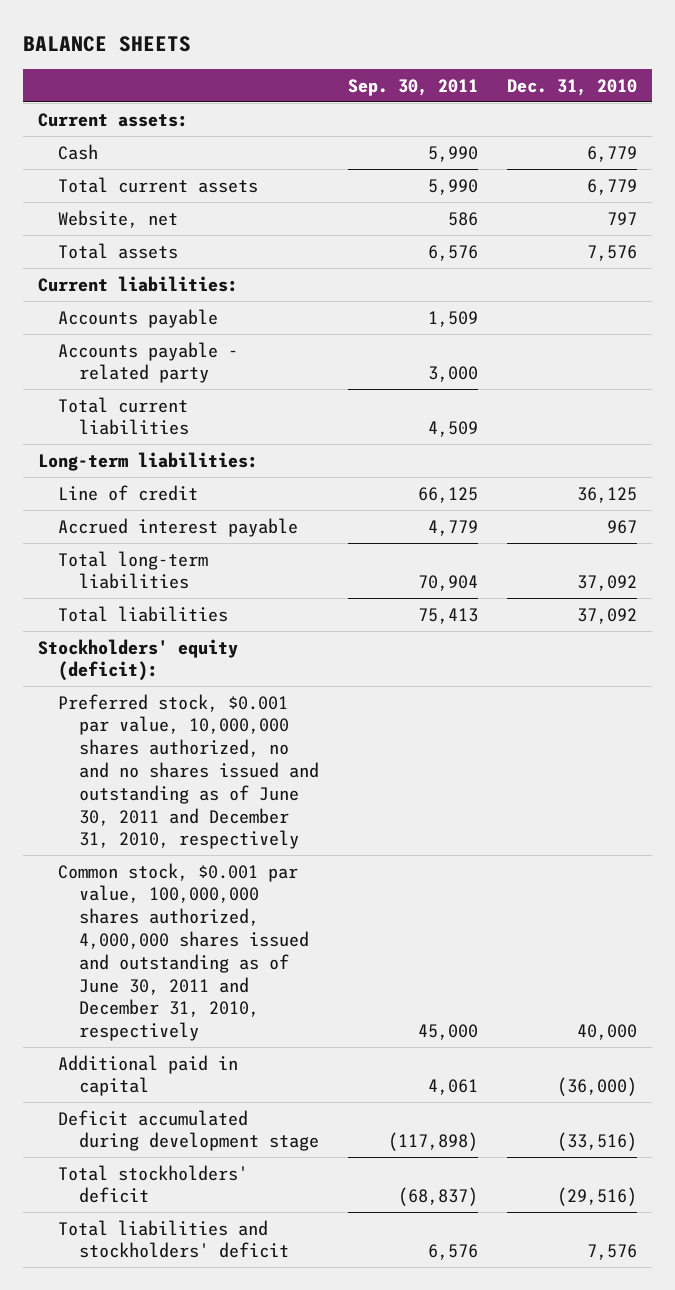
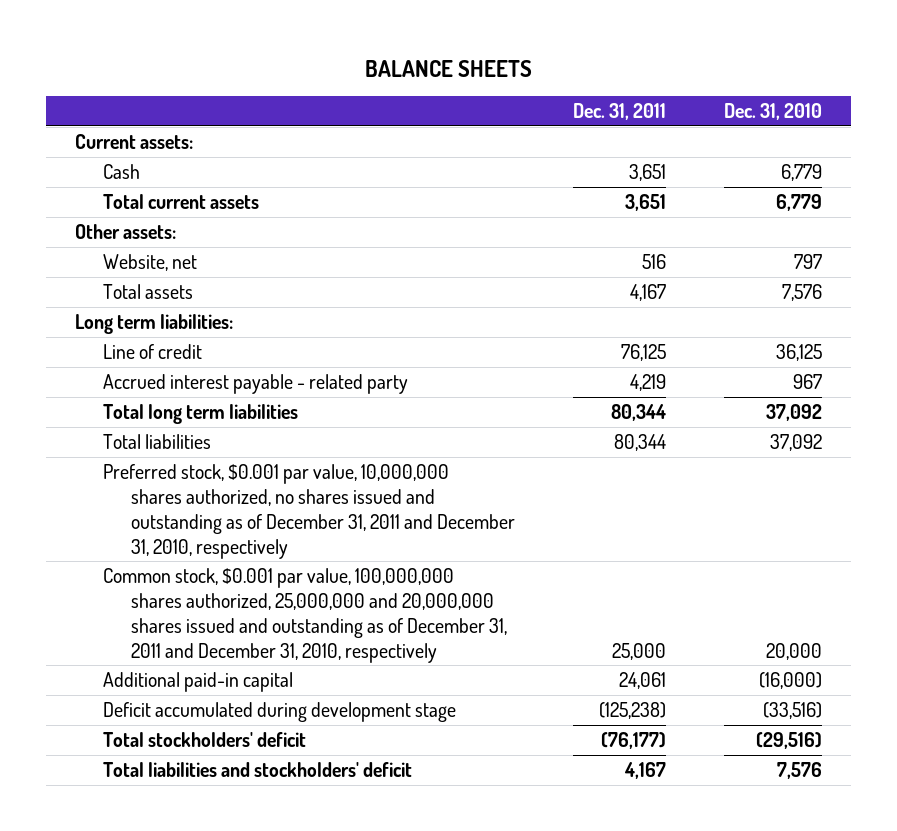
[347,78,478,96] Sep. 30, 2011 -> none
none -> [573,102,667,120] Dec. 31, 2011
none -> [75,223,177,239] Other assets:
[37,275,238,292] Current liabilities: -> none
[58,308,219,328] Accounts payable -> none
[58,341,239,384] Accounts payable - related party -> none
[58,396,189,436] Total current liabilities -> none
[37,451,258,471] Long-term liabilities: -> [75,313,234,334] Long term liabilities:
[58,517,299,537] Accrued interest payable -> [103,373,409,394] Accrued interest payable - related party
[58,550,209,590] Total long-term liabilities -> [103,403,299,424] Total long term liabilities
[37,638,238,682] Stockholders' equity (deficit): -> none
[58,693,319,850] Preferred stock, $0.001 par value, 10,000,000 shares authorized, no and no shares issued and outstanding as of June 30, 2011 and December 31, 2010, respectively -> [103,463,516,559] Preferred stock, $0.001 par value, 10,000,000 shares authorized, no shares issued and outstanding as of December 31, 2011 and December 31, 2010, respectively
[58,862,309,1042] Common stock, $0.001 par value, 100,000,000 shares authorized, 4,000,000 shares issued and outstanding as of June 30, 2011 and December 31, 2010, respectively -> [103,567,508,663] Common stock, $0.001 par value, 100,000,000 shares authorized, 25,000,000 and 20,000,000 shares issued and outstanding as of December 31, 2011 and December 31, 2010, respectively
[576,1024,637,1041] 40,000 -> [765,642,822,660] 20,000
[58,1054,239,1097] Additional paid in capital -> [103,671,294,692] Additional paid-in capital
[556,1077,637,1097] (36,000) -> [758,671,822,689] (16,000)

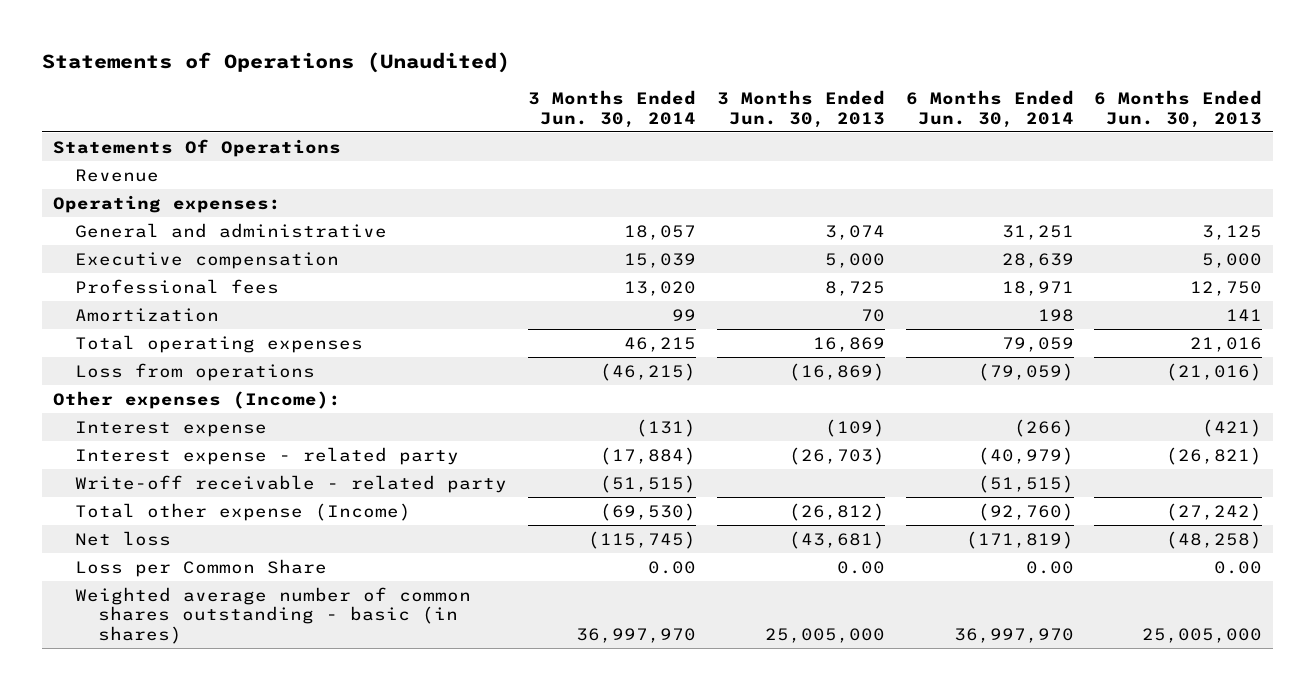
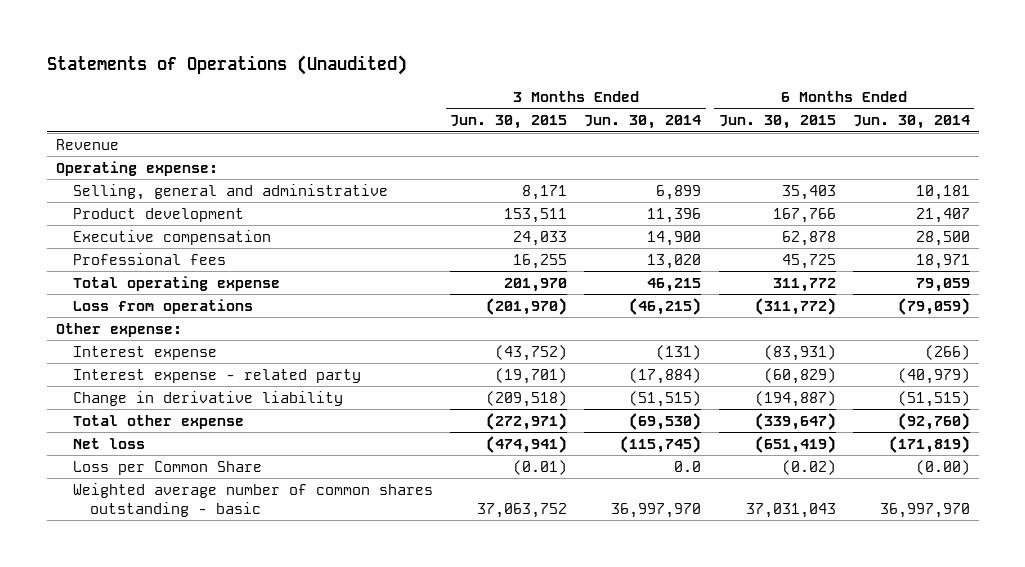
[716,90,885,128] 3 Months Ended Jun. 30, 2013 -> none
[1094,90,1263,128] 6 Months Ended Jun. 30, 2013 -> none
none -> [449,115,567,130] Jun. 30, 2015
none -> [718,115,836,130] Jun. 30, 2015
[52,138,341,157] Statements Of Operations -> none
[52,194,281,213] Operating expenses: -> [55,160,218,176] Operating expense:
[75,222,388,238] General and administrative -> [72,183,388,200] Selling, general and administrative
[623,224,696,240] 18,057 -> [656,184,702,200] 6,899
[1001,224,1074,240] 31,251 -> [915,184,970,200] 10,181
none -> [72,207,244,222] Product development
[623,252,696,268] 15,039 -> [647,230,702,246] 14,900
[1001,252,1074,268] 28,639 -> [915,230,970,246] 28,500
[75,307,220,322] Amortization -> none
[75,334,364,353] Total operating expenses -> [72,275,280,291] Total operating expense
[52,390,341,409] Other expenses (Income): -> [55,322,182,337] Other expense:
[75,474,508,493] Write-off receivable - related party -> [72,390,343,406] Change in derivative liability
[75,502,412,521] Total other expense (Income) -> [72,414,244,429] Total other expense
[647,560,696,574] 0.00 -> [674,460,702,472] 0.0
[1025,560,1074,574] 0.00 -> [915,459,970,475] (0.00)
[75,586,472,645] Weighted average number of common shares outstanding - basic (in shares) -> [72,482,433,517] Weighted average number of common shares outstanding - basic

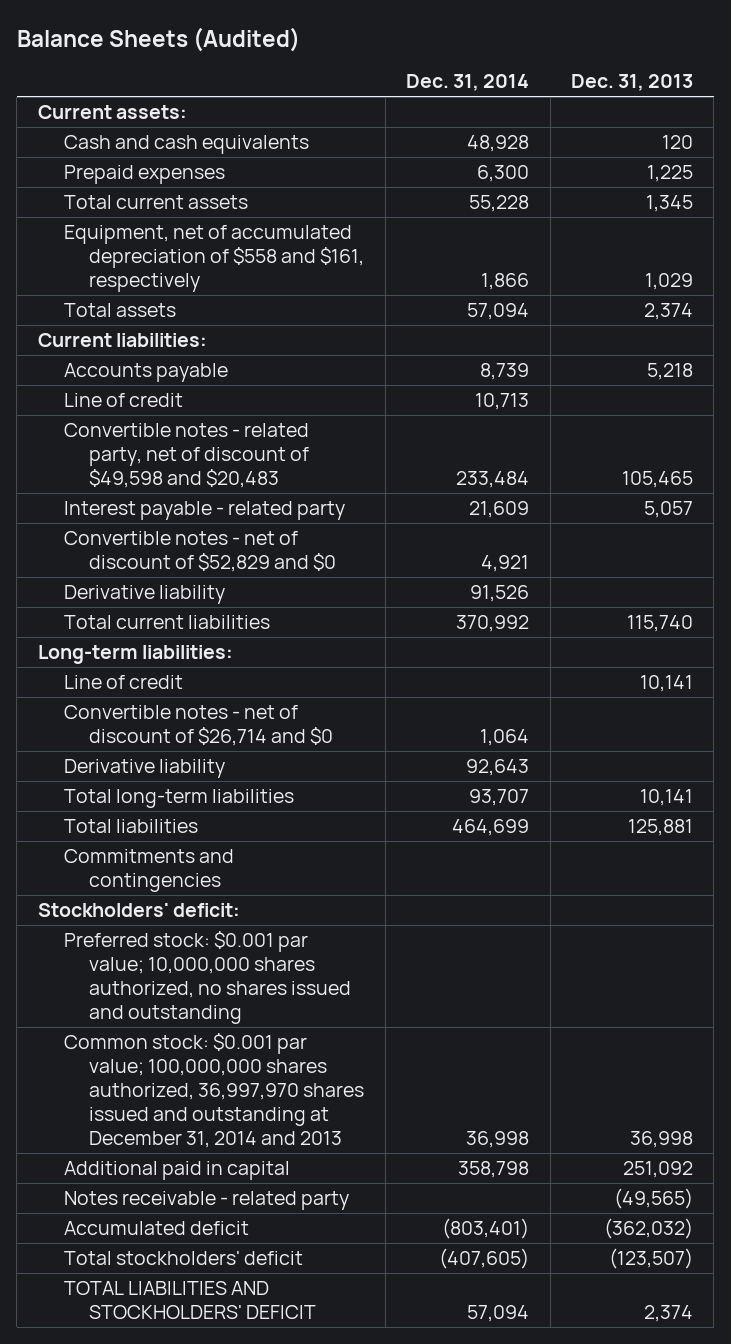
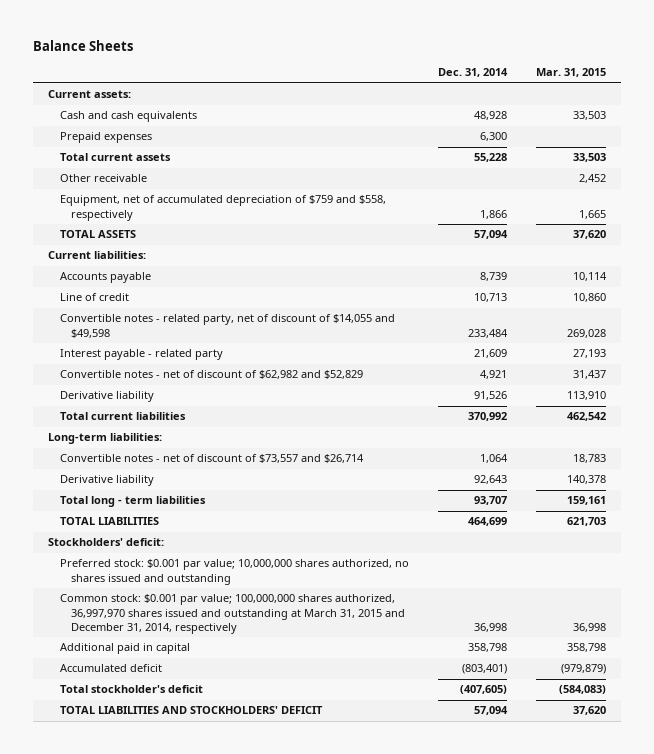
[16,27,300,53] Balance Sheets (Audited) -> [33,39,134,51] Balance Sheets
[571,74,694,92] Dec. 31, 2013 -> none
none -> [536,68,607,78] Mar. 31, 2015
none -> [59,174,147,183] Other receivable
[63,224,365,293] Equipment, net of accumulated depreciation of $558 and $161, respectively -> [59,195,386,221] Equipment, net of accumulated depreciation of $759 and $558, respectively
[63,302,176,317] Total assets -> [59,230,136,239] TOTAL ASSETS
[63,422,310,489] Convertible notes - related party, net of discount of $49,598 and $20,483 -> [59,314,395,338] Convertible notes - related party, net of discount of $14,055 and $49,598
[63,530,337,573] Convertible notes - net of discount of $52,829 and $0 -> [59,370,363,380] Convertible notes - net of discount of $62,982 and $52,829
[63,674,183,689] Line of credit -> none
[63,704,334,747] Convertible notes - net of discount of $26,714 and $0 -> [59,454,364,464] Convertible notes - net of discount of $73,557 and $26,714
[63,848,234,893] Commitments and contingencies -> none
[63,788,294,808] Total long-term liabilities -> [59,496,206,508] Total long - term liabilities
[63,818,198,833] Total liabilities -> [59,517,159,526] TOTAL LIABILITIES
[63,1032,365,1149] Common stock: $0.001 par value; 100,000,000 shares authorized, 36,997,970 shares issued and outstanding at December 31, 2014 and 2013 -> [59,594,406,635] Common stock: $0.001 par value; 100,000,000 shares authorized, 36,997,970 shares issued and outstanding at March 31, 2015 and December 31, 2014, respectively
[63,1190,349,1210] Notes receivable - related party -> none
[63,1250,303,1265] Total stockholders' deficit -> [59,685,203,694] Total stockholder's deficit

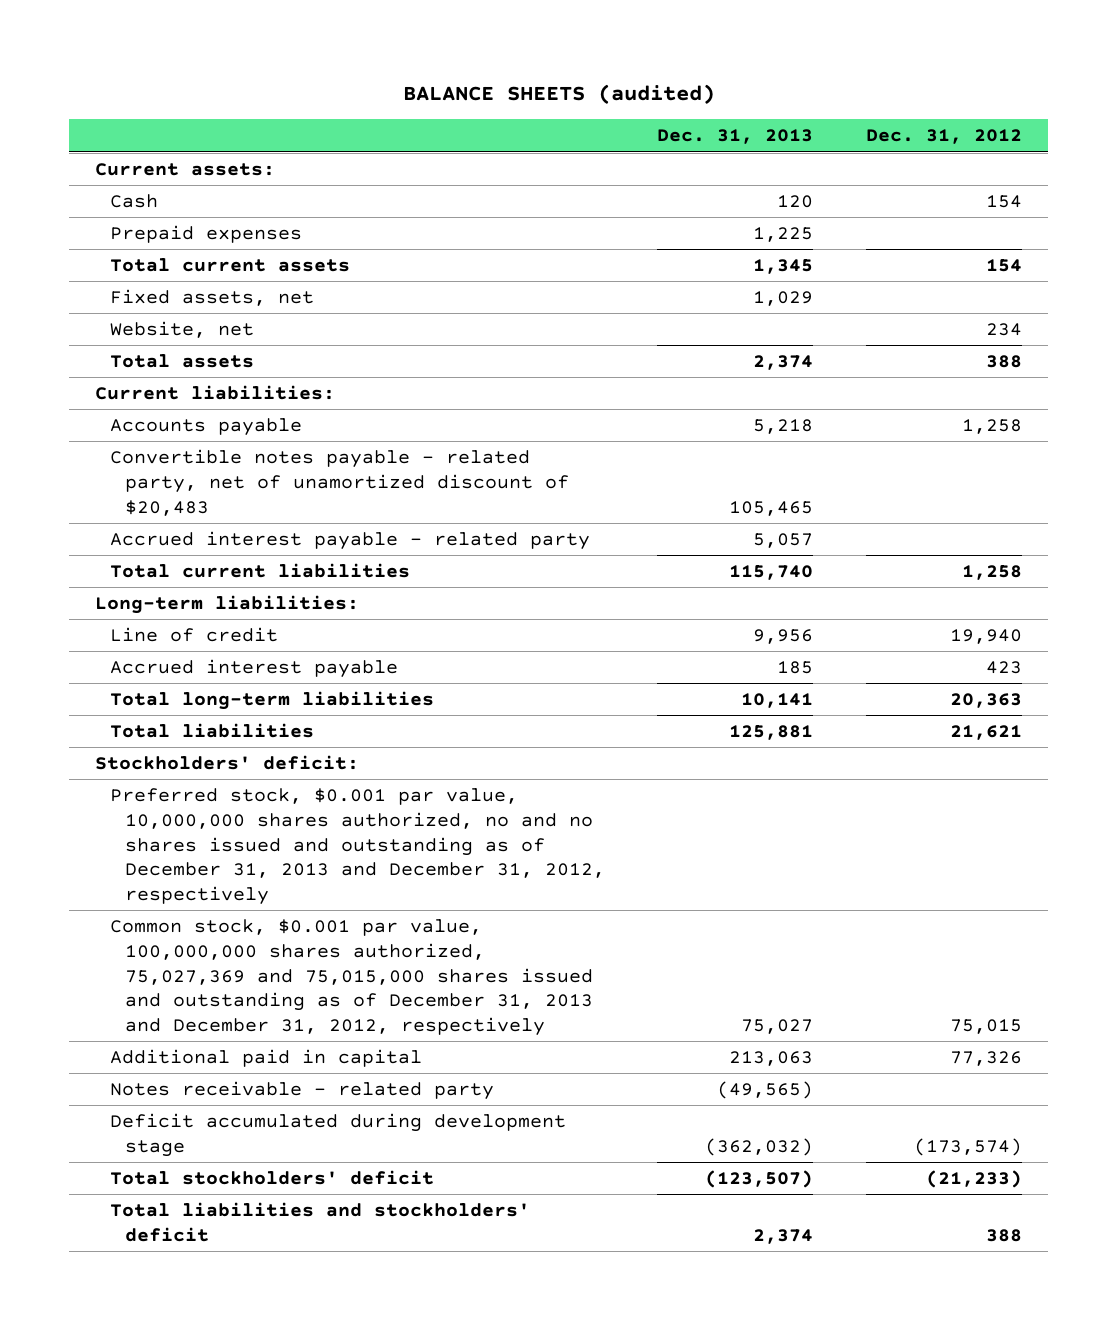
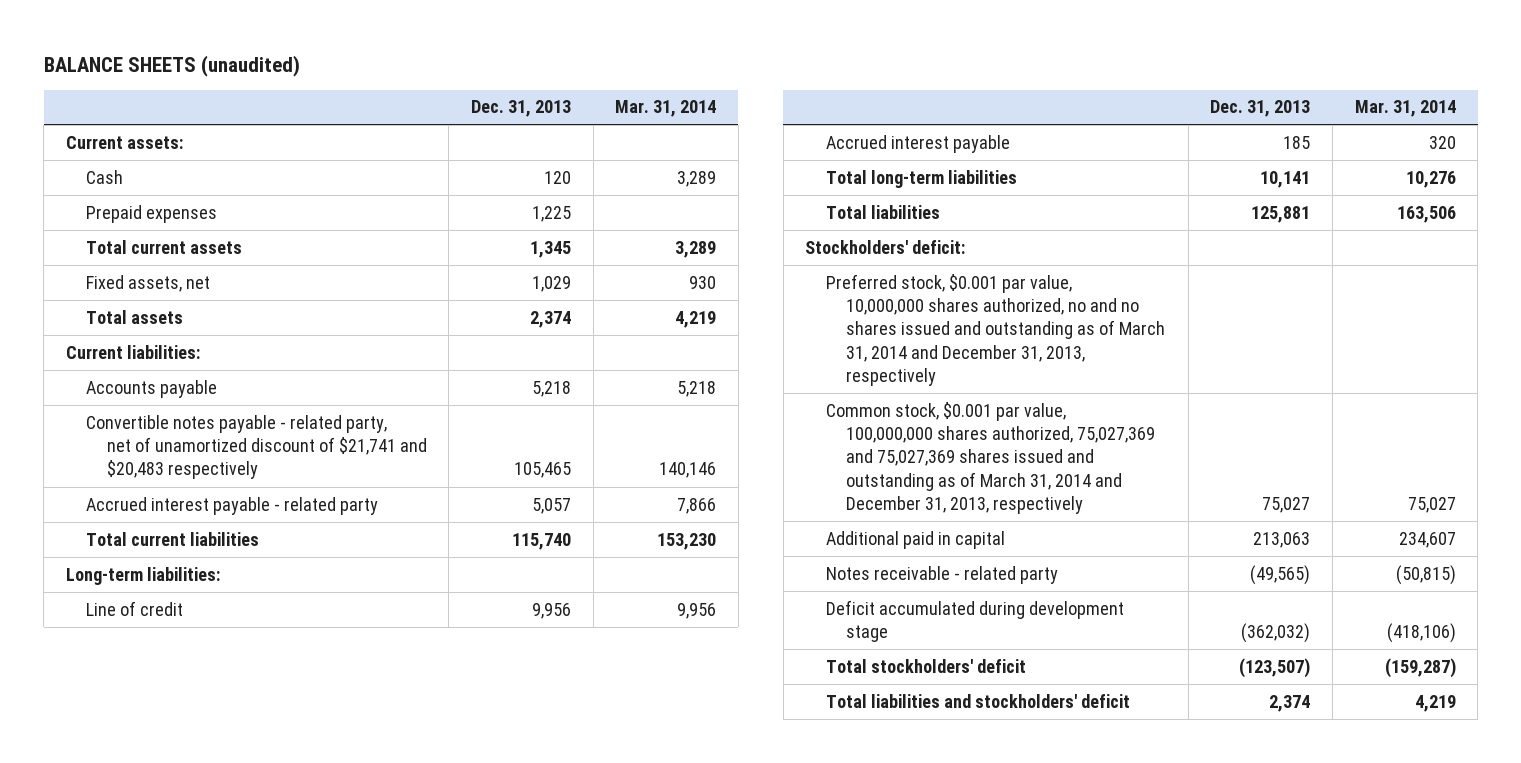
[402,83,715,104] BALANCE SHEETS (audited) -> [43,54,300,77] BALANCE SHEETS (unaudited)
[865,129,1022,145] Dec. 31, 2012 -> none
none -> [615,100,717,118] Mar. 31, 2014
[110,320,255,338] Website, net -> none
[110,448,570,516] Convertible notes payable - related party, net of unamortized discount of $20,483 -> [86,414,427,480] Convertible notes payable - related party, net of unamortized discount of $21,741 and $20,483 respectively
[110,787,606,906] Preferred stock, $0.001 par value, 10,000,000 shares authorized, no and no shares issued and outstanding as of December 31, 2013 and December 31, 2012, respectively -> [825,273,1166,387] Preferred stock, $0.001 par value, 10,000,000 shares authorized, no and no shares issued and outstanding as of March 31, 2014 and December 31, 2013, respectively
[110,918,594,1037] Common stock, $0.001 par value, 100,000,000 shares authorized, 75,027,369 and 75,015,000 shares issued and outstanding as of December 31, 2013 and December 31, 2012, respectively -> [825,401,1156,515] Common stock, $0.001 par value, 100,000,000 shares authorized, 75,027,369 and 75,027,369 shares issued and outstanding as of March 31, 2014 and December 31, 2013, respectively

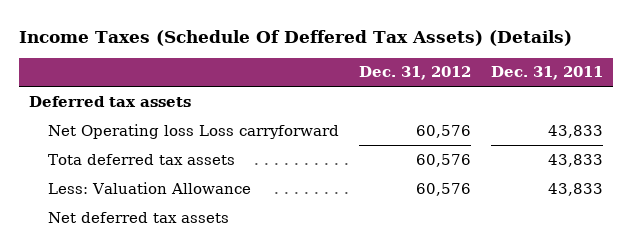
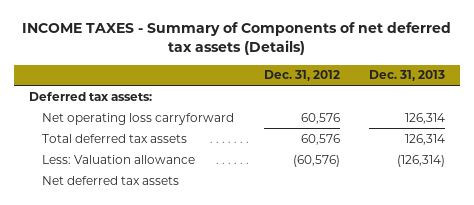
[19,29,573,46] Income Taxes (Schedule Of Deffered Tax Assets) (Details) -> [22,22,452,56] INCOME TAXES - Summary of Components of net deferred tax assets (Details)
[491,66,604,81] Dec. 31, 2011 -> none
none -> [369,70,446,82] Dec. 31, 2013
[29,95,192,107] Deferred tax assets -> [29,91,153,101] Deferred tax assets:
[47,123,339,139] Net Operating loss Loss carryforward -> [42,112,235,125] Net operating loss carryforward
[47,153,235,165] Tota deferred tax assets -> [42,133,188,143] Total deferred tax assets
[47,181,251,194] Less: Valuation Allowance -> [42,154,196,164] Less: Valuation allowance
[415,182,471,196] 60,576 -> [292,154,340,167] (60,576)

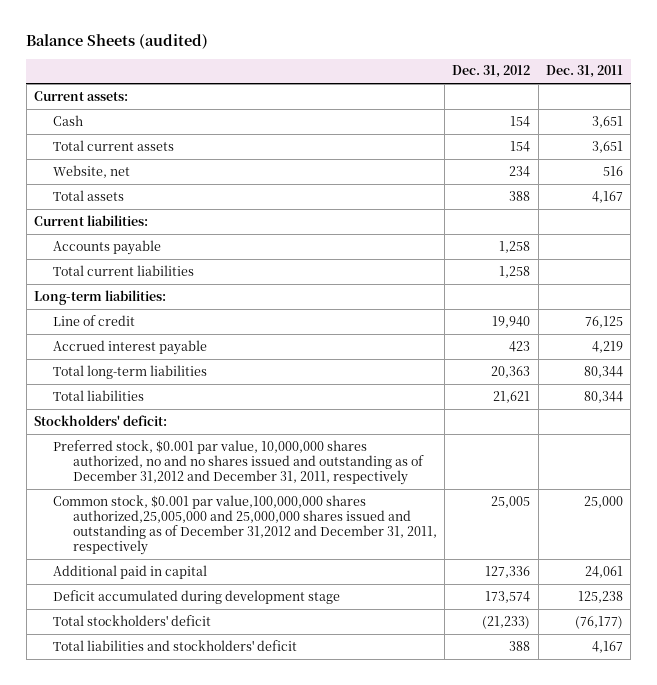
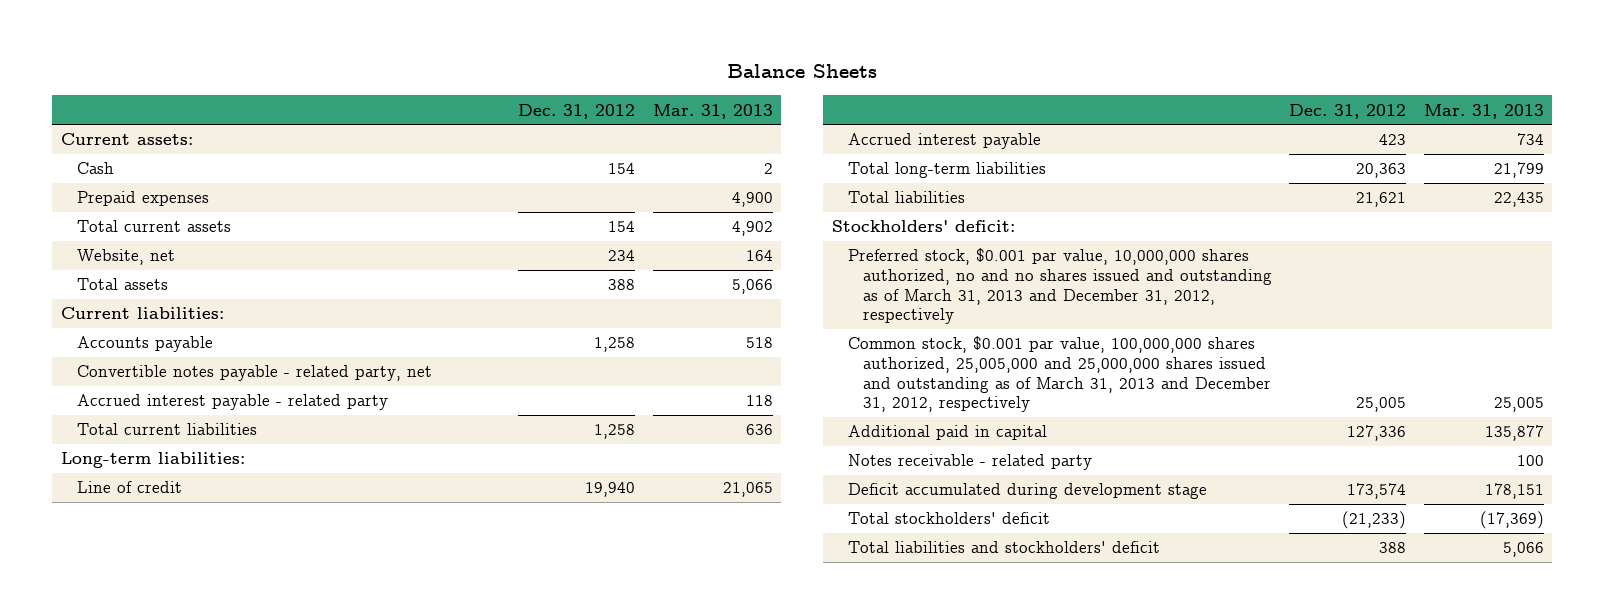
[26,33,209,49] Balance Sheets (audited) -> [727,64,878,79] Balance Sheets
[545,65,623,79] Dec. 31, 2011 -> none
none -> [652,103,773,119] Mar. 31, 2013
none -> [76,191,209,207] Prepaid expenses
none -> [76,365,432,382] Convertible notes payable - related party, net
none -> [76,394,388,411] Accrued interest payable - related party
[53,439,424,486] Preferred stock, $0.001 par value, 10,000,000 shares authorized, no and no shares issued and outstanding as of December 31,2012 and December 31, 2011, respectively -> [847,248,1273,325] Preferred stock, $0.001 par value, 10,000,000 shares authorized, no and no shares issued and outstanding as of March 31, 2013 and December 31, 2012, respectively
[53,494,437,556] Common stock, $0.001 par value,100,000,000 shares authorized,25,005,000 and 25,000,000 shares issued and outstanding as of December 31,2012 and December 31, 2011, respectively -> [847,336,1272,413] Common stock, $0.001 par value, 100,000,000 shares authorized, 25,005,000 and 25,000,000 shares issued and outstanding as of March 31, 2013 and December 31, 2012, respectively
none -> [847,454,1092,471] Notes receivable - related party

